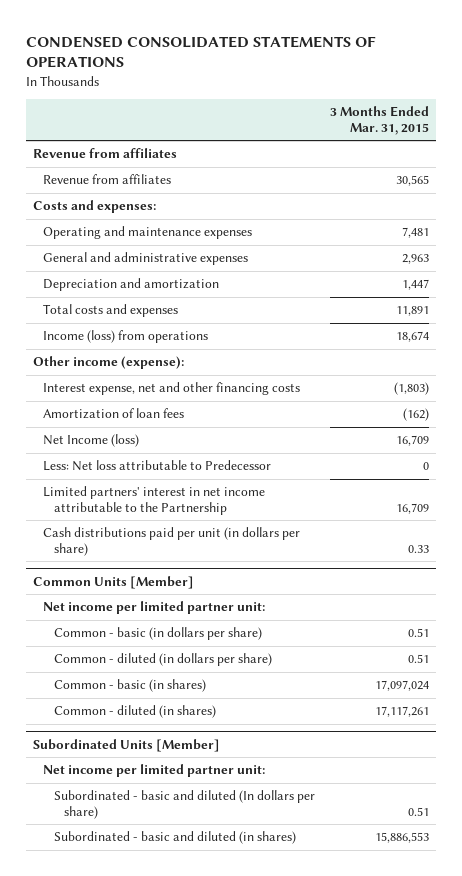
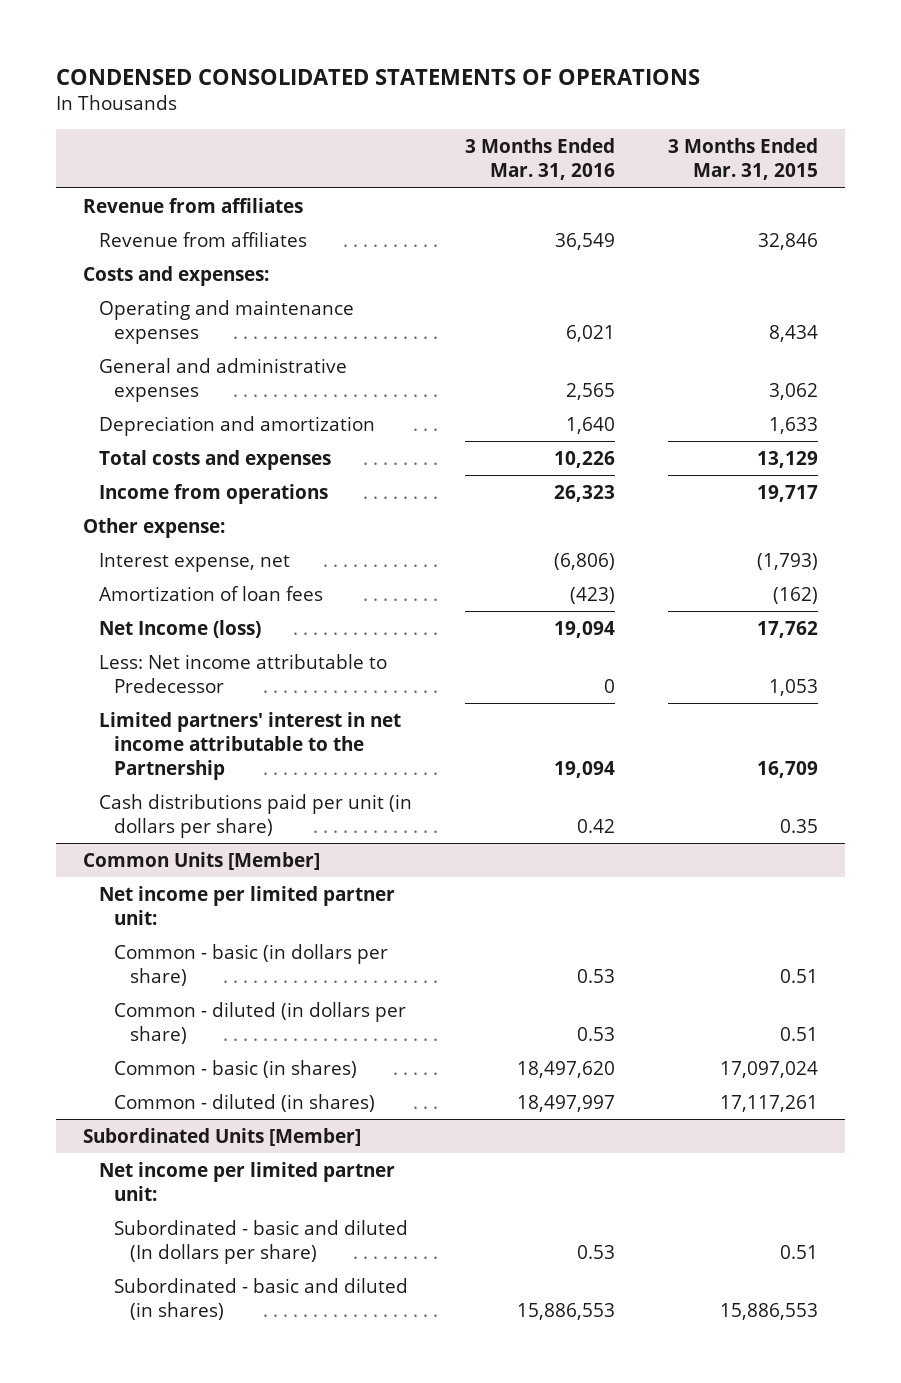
none -> [464,137,615,181] 3 Months Ended Mar. 31, 2016
[395,175,429,187] 30,565 -> [758,232,819,250] 32,846
[401,227,429,239] 7,481 -> [769,324,819,342] 8,434
[401,254,429,265] 2,963 -> [769,382,819,400] 3,062
[401,279,429,291] 1,447 -> [769,416,819,434] 1,633
[395,306,429,317] 11,891 -> [757,450,819,468] 13,129
[43,330,209,344] Income (loss) from operations -> [98,483,328,504] Income from operations
[395,331,429,343] 18,674 -> [757,484,819,502] 19,717
[33,356,185,370] Other income (expense): -> [82,517,225,538] Other expense:
[43,382,301,396] Interest expense, net and other financing costs -> [98,552,290,572] Interest expense, net
[393,382,429,396] (1,803) -> [757,552,819,570] (1,793)
[395,435,429,447] 16,709 -> [757,620,819,638] 17,762
[43,460,272,472] Less: Net loss attributable to Predecessor -> [98,653,387,693] Less: Net income attributable to Predecessor
[422,462,429,471] 0 -> [769,678,819,696] 1,053
[407,544,429,553] 0.33 -> [780,818,819,833] 0.35

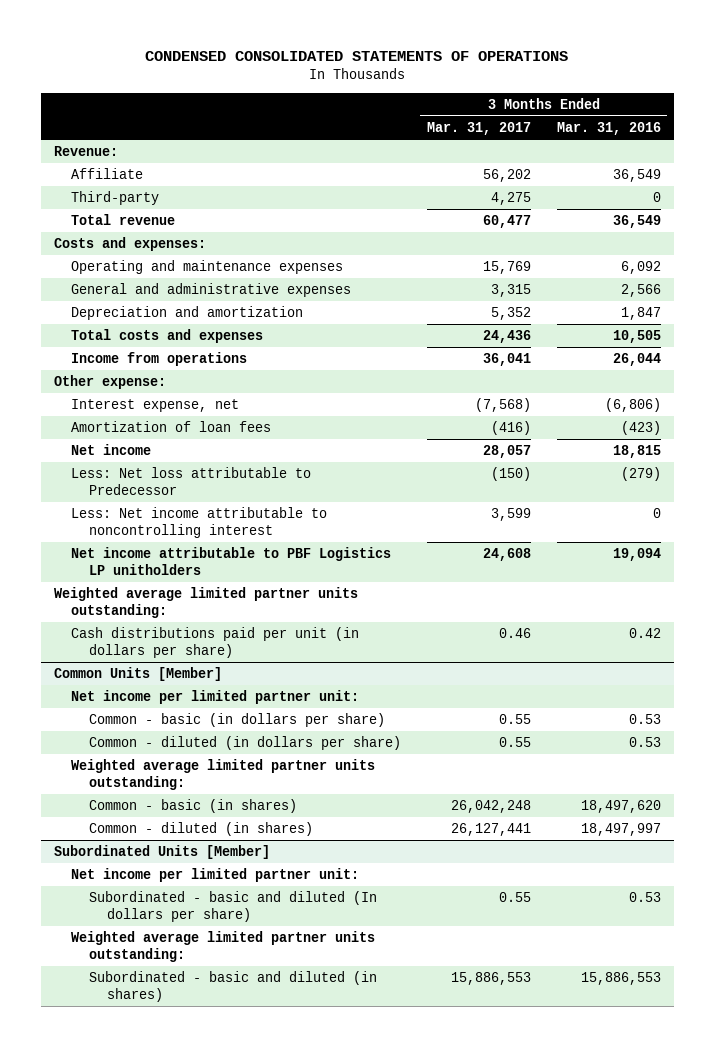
[668,137,819,181] 3 Months Ended Mar. 31, 2015 -> none
none -> [426,122,531,136] Mar. 31, 2017
[82,197,303,213] Revenue from affiliates -> [53,146,118,157] Revenue:
[98,231,307,247] Revenue from affiliates -> [71,168,144,180] Affiliate
none -> [71,191,160,206] Third-party
none -> [71,214,176,226] Total revenue
[565,324,615,342] 6,021 -> [620,261,661,275] 6,092
[565,382,615,400] 2,565 -> [620,284,661,298] 2,566
[565,416,615,434] 1,640 -> [620,307,661,321] 1,847
[553,450,615,468] 10,226 -> [612,330,661,344] 10,505
[553,484,615,502] 26,323 -> [612,353,661,367] 26,044
[98,619,261,638] Net Income (loss) -> [71,444,152,456] Net income
[553,620,615,638] 19,094 -> [612,445,661,459] 18,815
[98,653,387,693] Less: Net income attributable to Predecessor -> [71,467,312,495] Less: Net loss attributable to Predecessor
[603,678,615,693] 0 -> [620,467,661,482] (279)
none -> [71,507,328,538] Less: Net income attributable to noncontrolling interest
[98,711,401,780] Limited partners' interest in net income attributable to the Partnership -> [71,547,392,575] Net income attributable to PBF Logistics LP unitholders
none -> [53,587,358,618] Weighted average limited partner units outstanding:
none -> [71,759,376,790] Weighted average limited partner units outstanding:
none -> [71,931,376,962] Weighted average limited partner units outstanding:

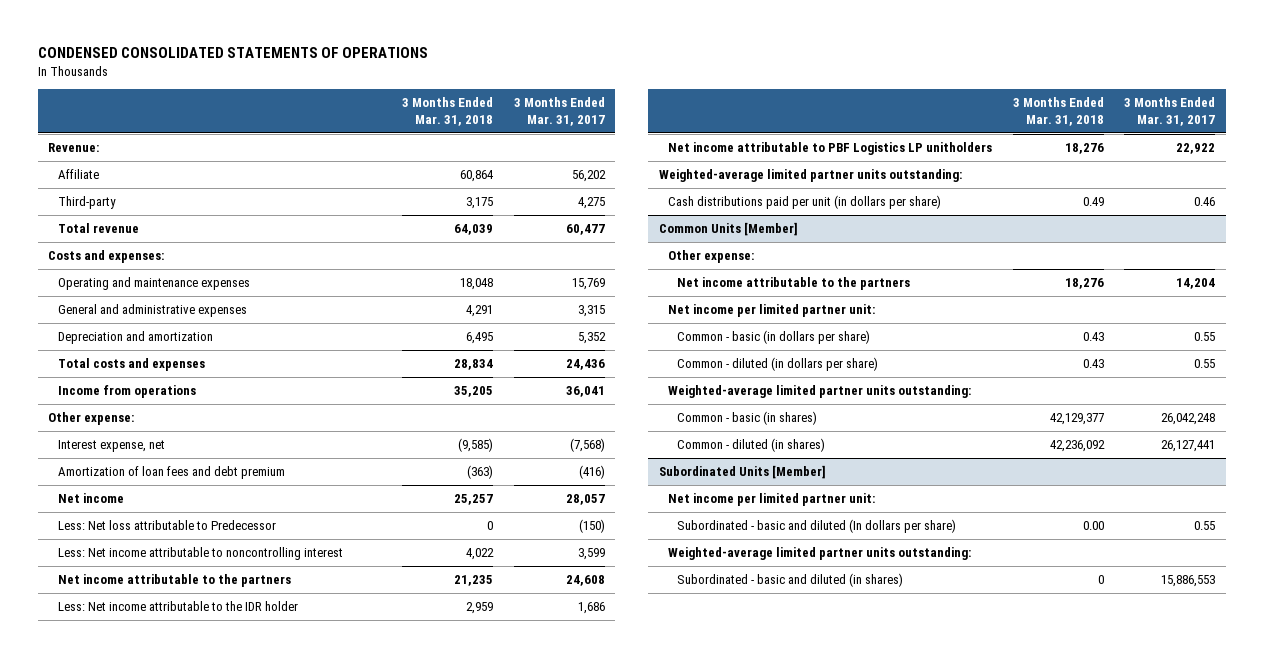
[556,122,661,136] Mar. 31, 2016 -> none
none -> [402,97,494,127] 3 Months Ended Mar. 31, 2018
[71,421,272,433] Amortization of loan fees -> [57,466,285,480] Amortization of loan fees and debt premium
none -> [57,574,291,588] Net income attributable to the partners
none -> [57,601,298,612] Less: Net income attributable to the IDR holder
[482,548,531,562] 24,608 -> [1176,143,1216,155] 22,922
[53,587,358,618] Weighted average limited partner units outstanding: -> [658,169,962,183] Weighted-average limited partner units outstanding:
none -> [667,250,754,264] Other expense:
none -> [677,277,911,291] Net income attributable to the partners
[71,759,376,790] Weighted average limited partner units outstanding: -> [667,385,971,399] Weighted-average limited partner units outstanding:
[71,931,376,962] Weighted average limited partner units outstanding: -> [667,547,971,561] Weighted-average limited partner units outstanding:

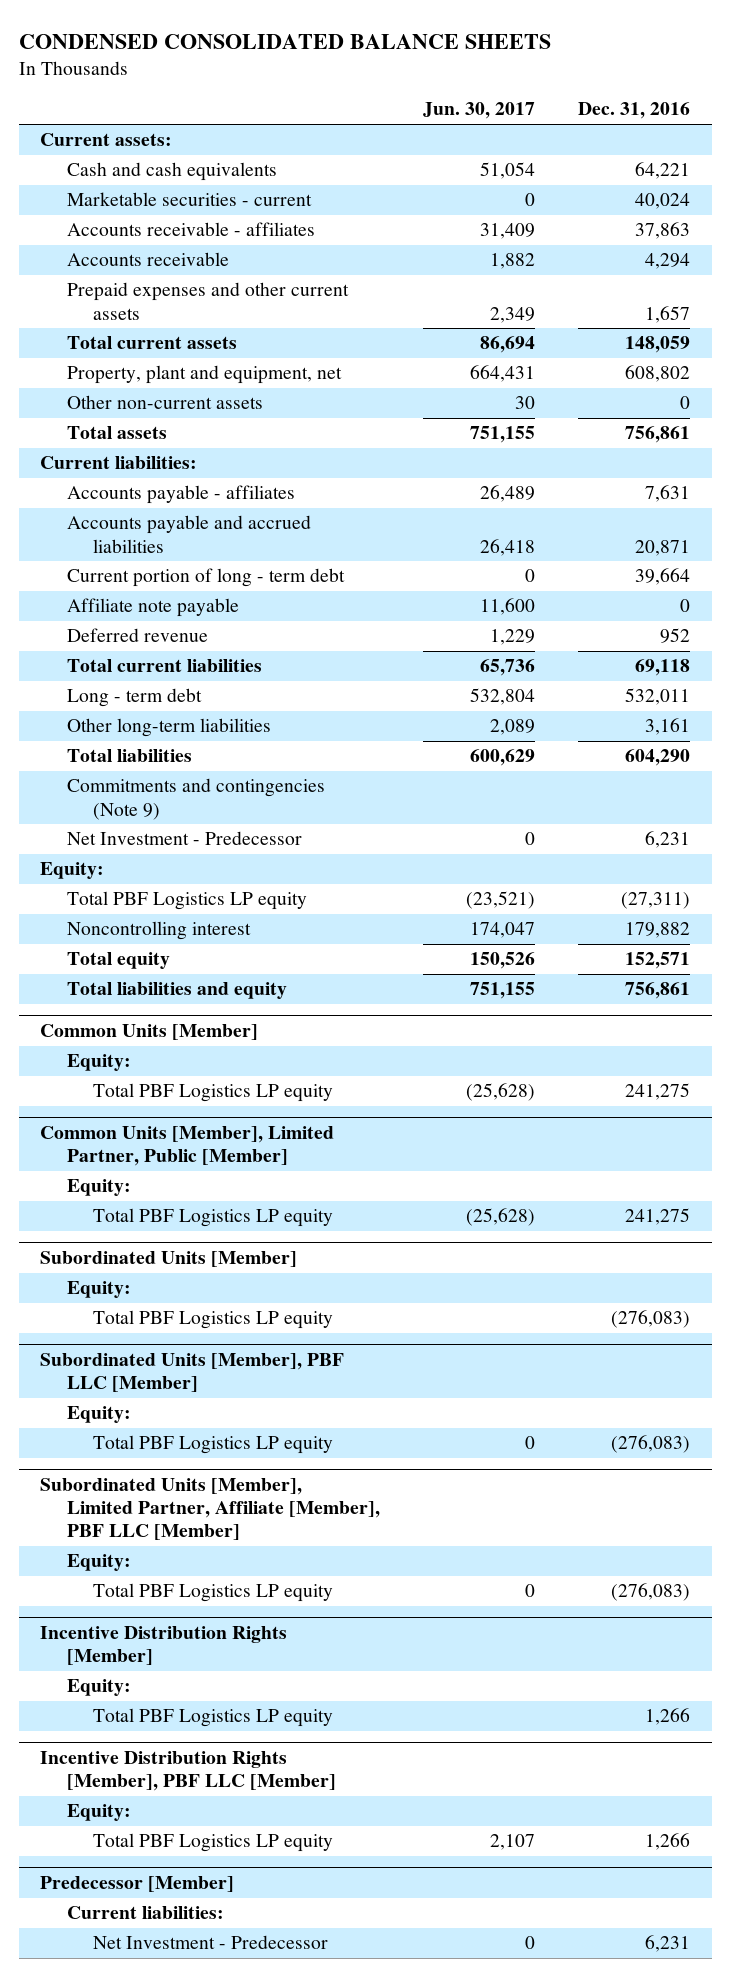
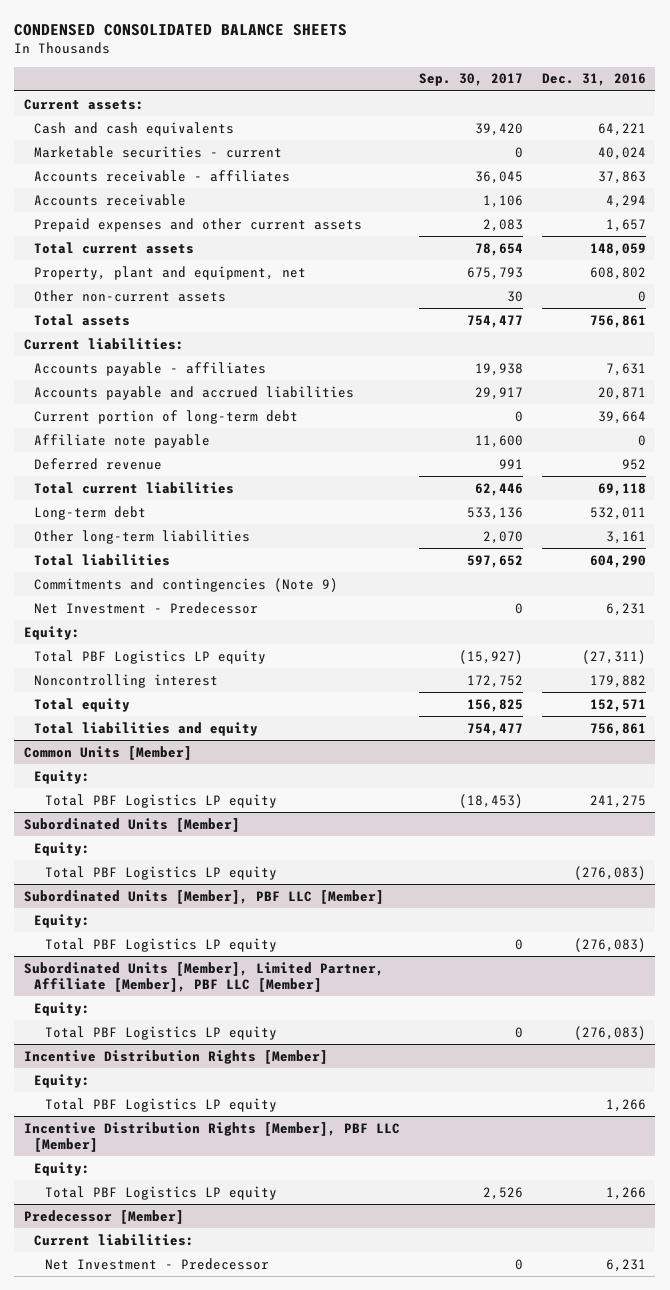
[422,102,535,120] Jun. 30, 2017 -> none
none -> [418,73,523,87] Sep. 30, 2017
[66,568,345,588] Current portion of long - term debt -> [34,409,299,424] Current portion of long-term debt
[66,688,202,708] Long - term debt -> [34,505,147,520] Long-term debt
[40,1125,335,1167] Common Units [Member], Limited Partner, Public [Member] -> none
[66,1179,131,1197] Equity: -> none
[92,1208,333,1228] Total PBF Logistics LP equity -> none

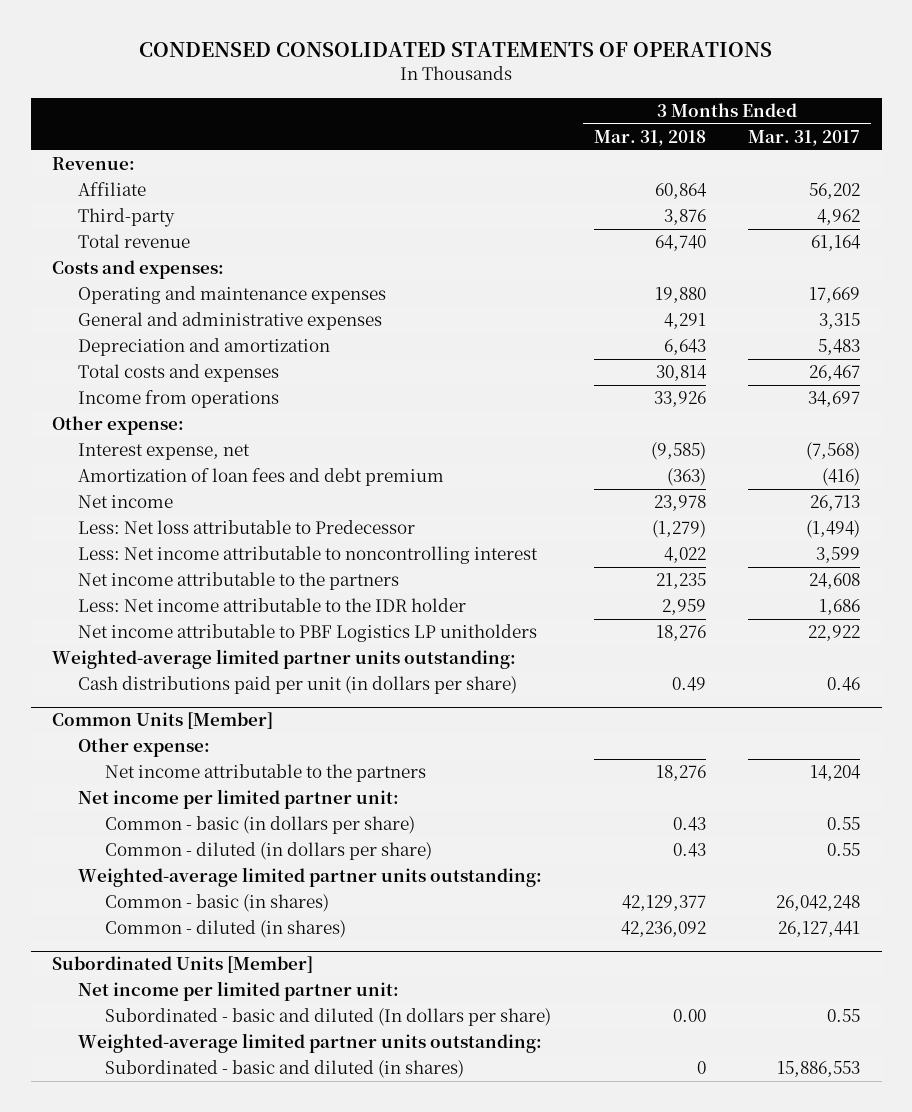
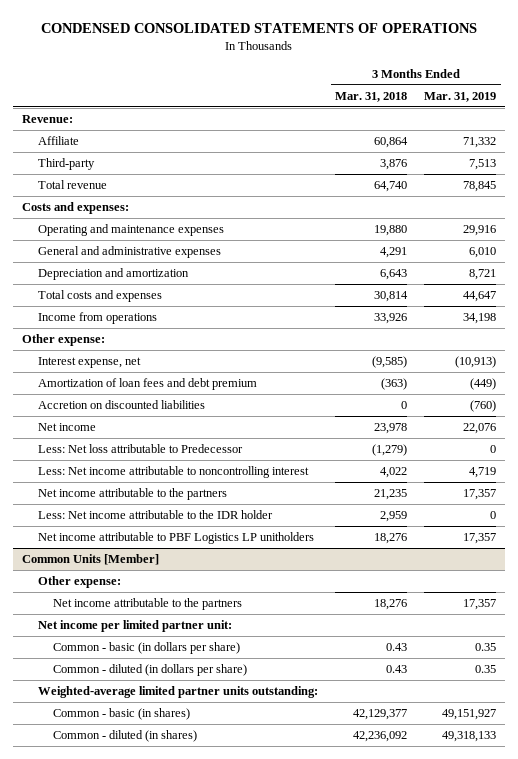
[748,130,861,147] Mar. 31, 2017 -> none
none -> [424,91,497,102] Mar. 31, 2019
none -> [37,400,205,410] Accretion on discounted liabilities
[51,649,516,670] Weighted-average limited partner units outstanding: -> none
[78,676,518,695] Cash distributions paid per unit (in dollars per share) -> none
[51,956,313,974] Subordinated Units [Member] -> none
[78,981,400,1002] Net income per limited partner unit: -> none
[105,1008,552,1027] Subordinated - basic and diluted (In dollars per share) -> none
[78,1033,543,1054] Weighted-average limited partner units outstanding: -> none
[105,1060,465,1079] Subordinated - basic and diluted (in shares) -> none

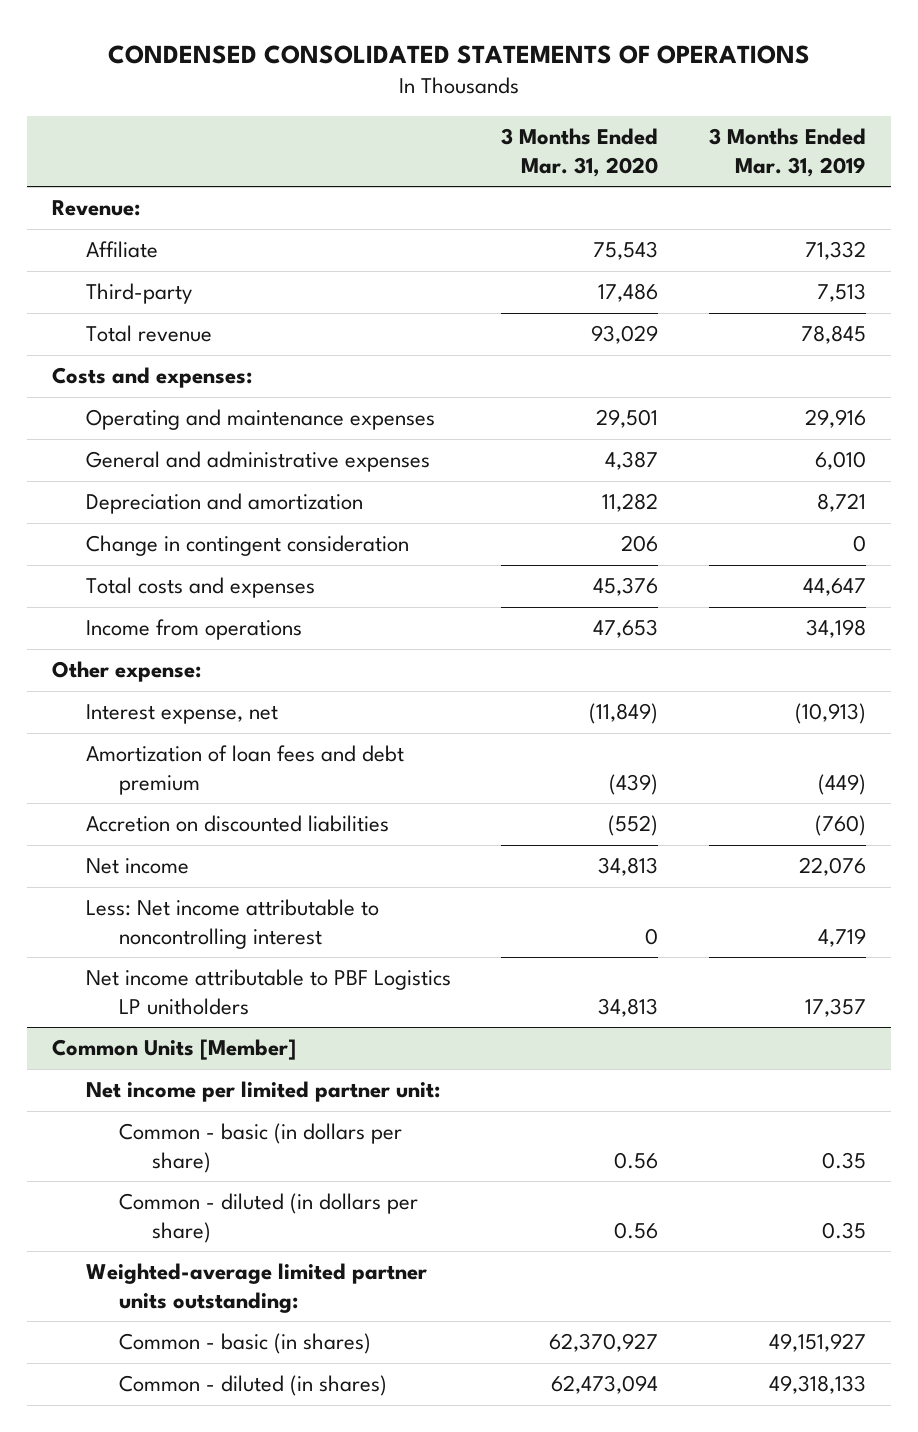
[334,91,407,102] Mar. 31, 2018 -> none
none -> [501,128,659,177] 3 Months Ended Mar. 31, 2020
none -> [85,535,409,557] Change in contingent consideration
[37,444,243,454] Less: Net loss attributable to Predecessor -> none
[37,488,227,501] Net income attributable to the partners -> none
[37,510,273,520] Less: Net income attributable to the IDR holder -> none
[37,576,121,589] Other expense: -> none
[53,598,243,611] Net income attributable to the partners -> none

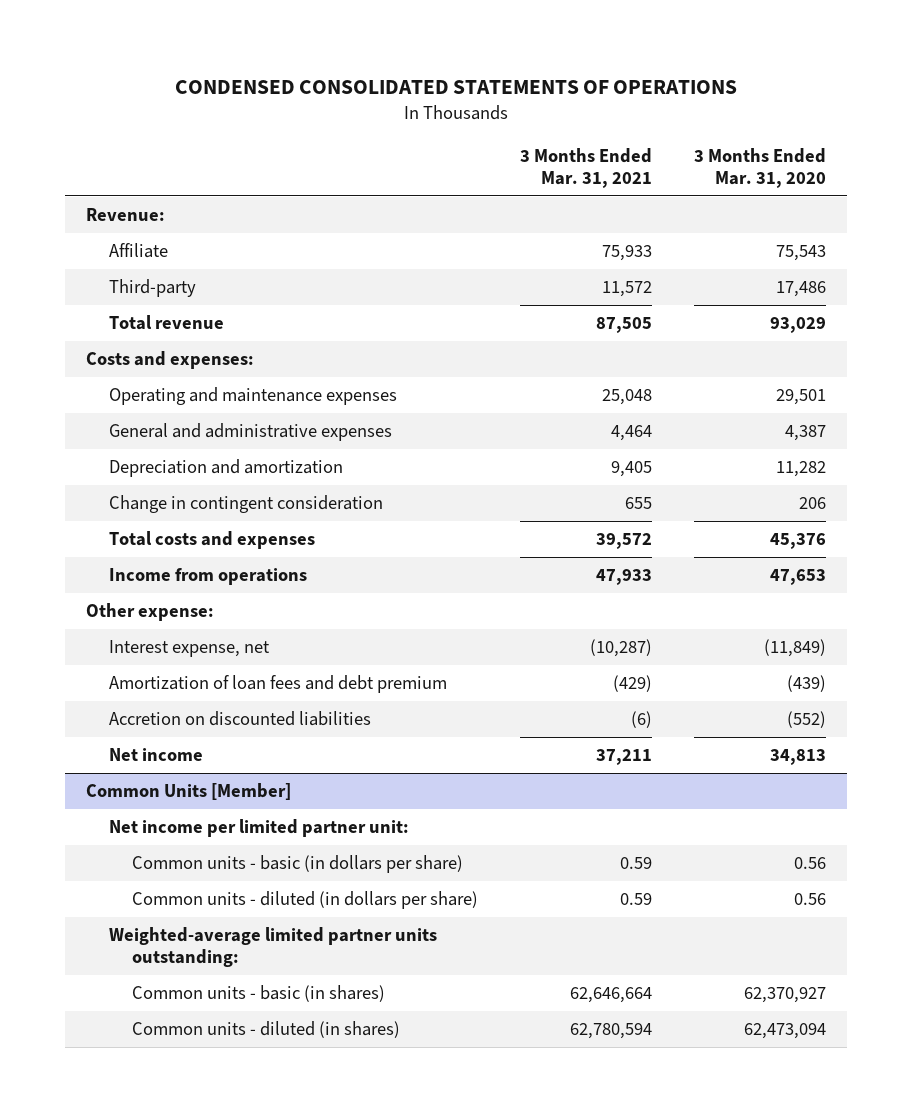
[708,128,866,177] 3 Months Ended Mar. 31, 2019 -> none
none -> [520,147,653,188] 3 Months Ended Mar. 31, 2021
[85,899,379,949] Less: Net income attributable to noncontrolling interest -> none
[85,969,451,1015] Net income attributable to PBF Logistics LP unitholders -> none
[119,1123,403,1173] Common - basic (in dollars per share) -> [131,854,463,873] Common units - basic (in dollars per share)
[119,1193,419,1243] Common - diluted (in dollars per share) -> [131,890,478,909] Common units - diluted (in dollars per share)
[119,1333,372,1355] Common - basic (in shares) -> [131,984,385,1002] Common units - basic (in shares)
[119,1375,388,1397] Common - diluted (in shares) -> [131,1020,400,1038] Common units - diluted (in shares)

